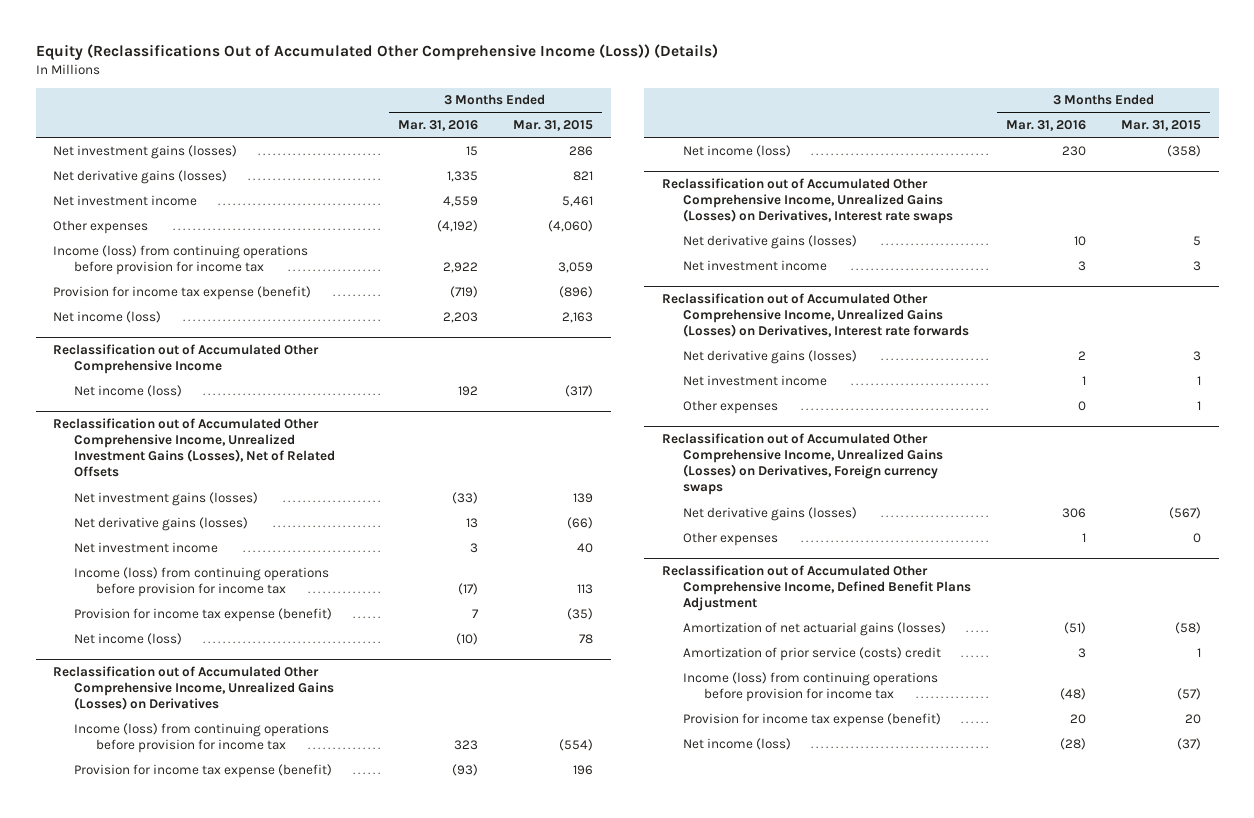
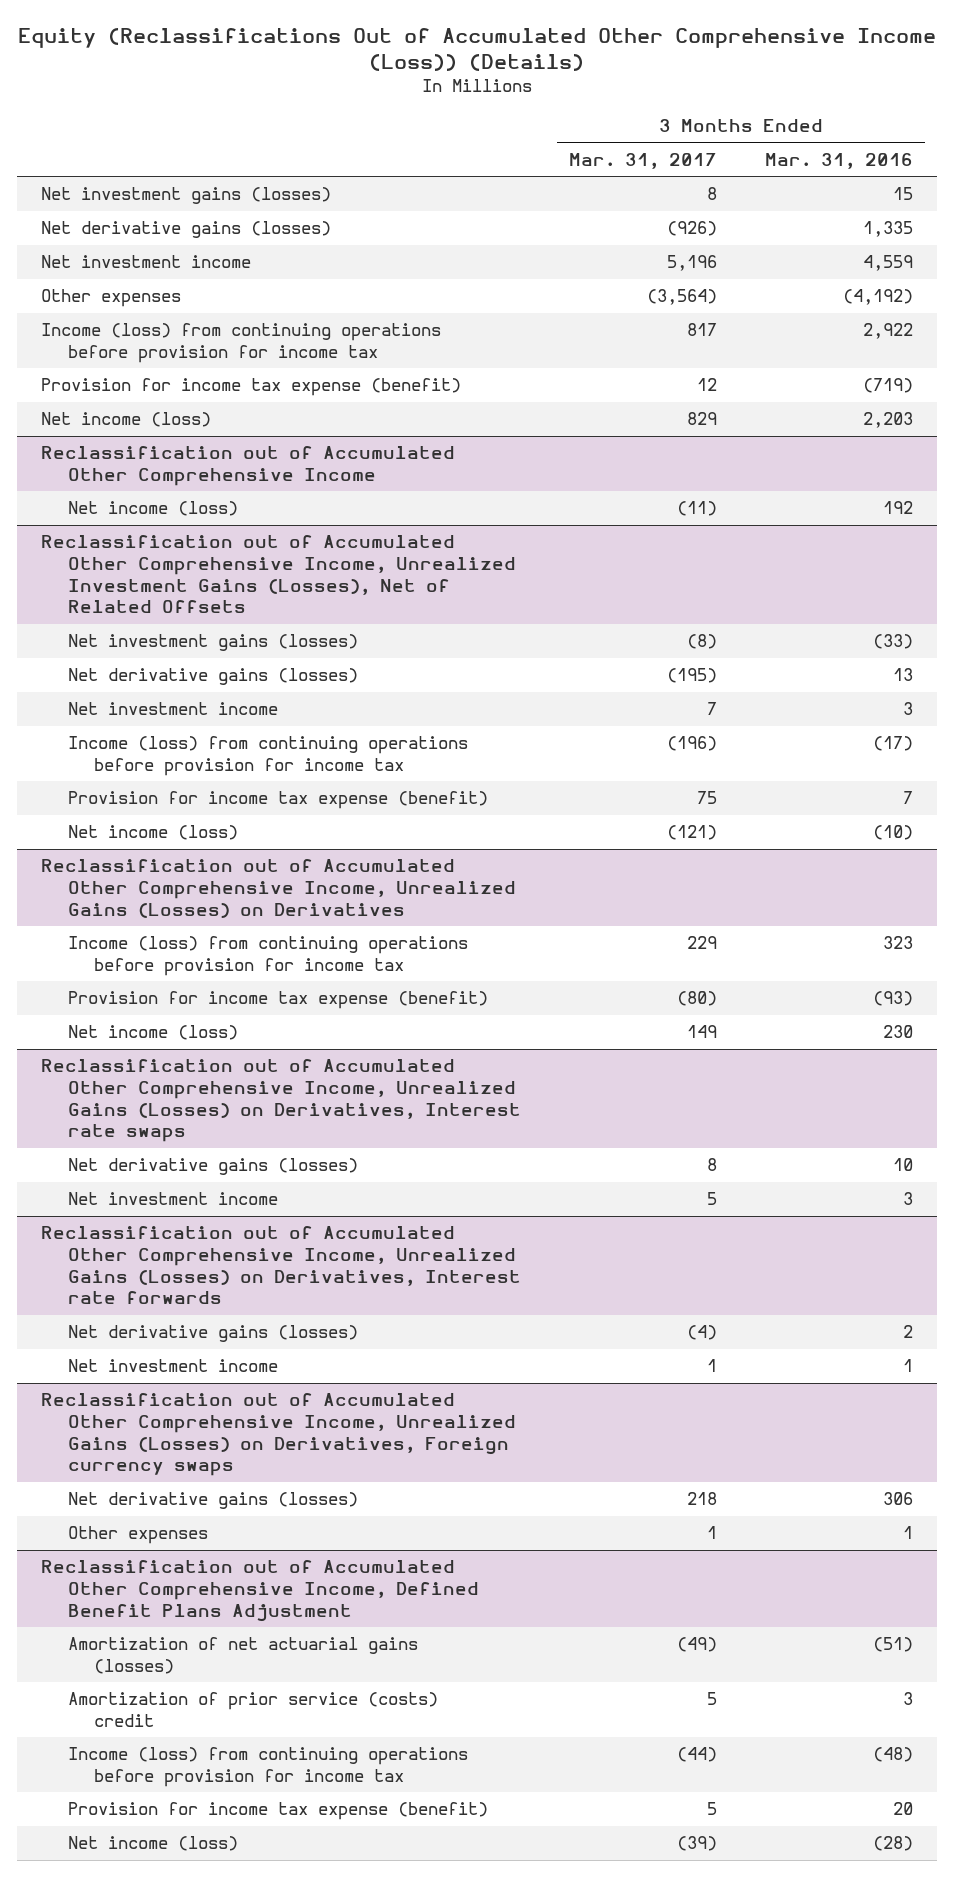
[512,120,593,132] Mar. 31, 2015 -> none
none -> [568,152,717,169] Mar. 31, 2017
[682,399,778,414] Other expenses -> none

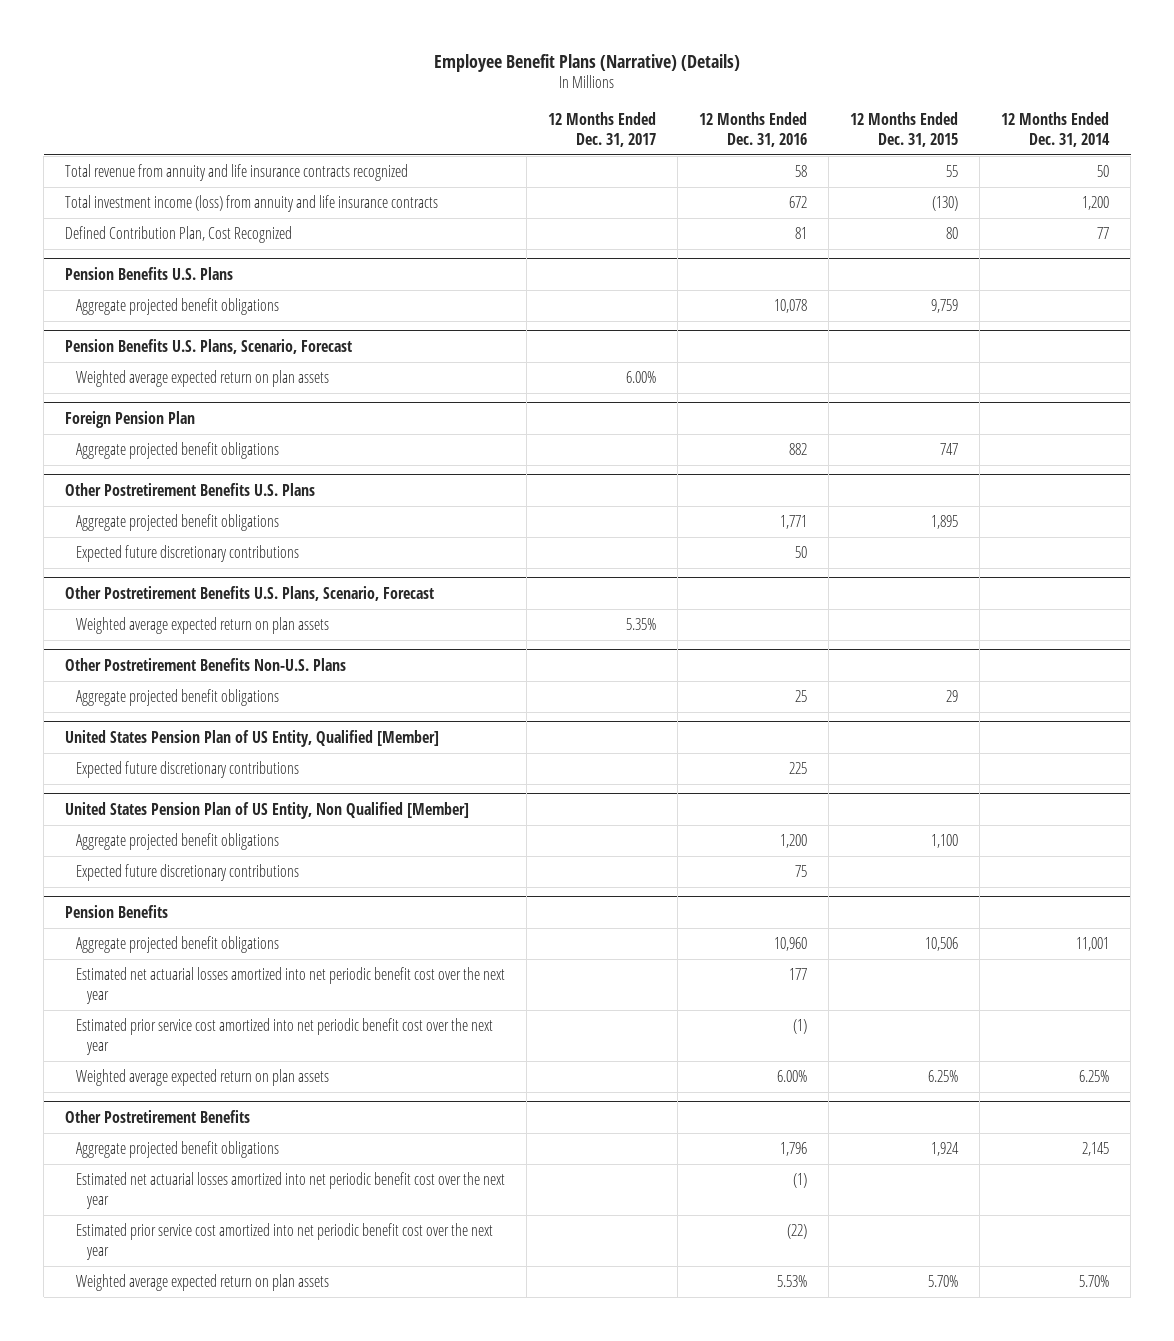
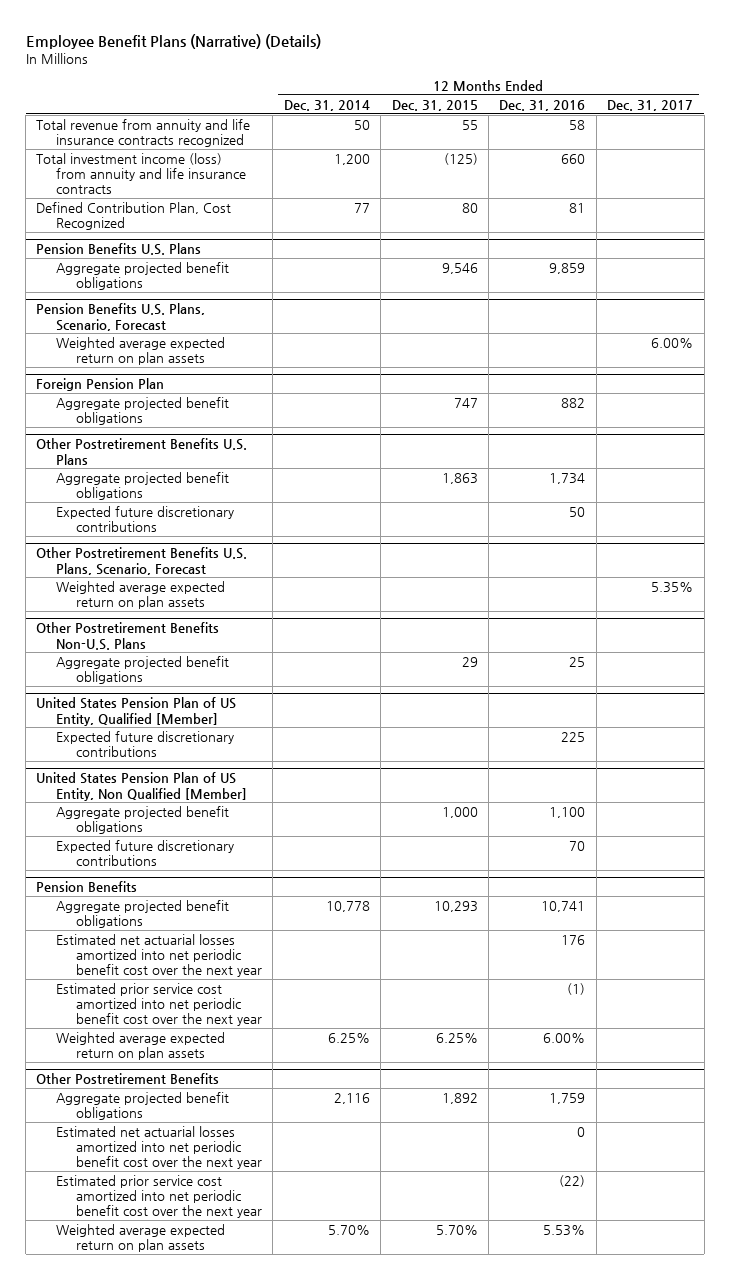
[789,196,808,209] 672 -> [561,153,586,164] 660
[932,196,959,212] (130) -> [443,152,478,165] (125)
[774,299,808,314] 10,078 -> [549,262,586,274] 9,859
[931,299,959,314] 9,759 -> [441,262,478,274] 9,546
[780,515,808,530] 1,771 -> [549,472,586,484] 1,734
[931,515,959,530] 1,895 -> [441,472,478,484] 1,863
[780,834,808,849] 1,200 -> [549,806,586,818] 1,100
[931,834,959,849] 1,100 -> [441,806,478,818] 1,000
[795,865,808,878] 75 -> [569,840,586,851] 70
[774,937,808,952] 10,960 -> [541,900,586,912] 10,741
[925,937,959,952] 10,506 -> [433,900,478,912] 10,293
[1076,937,1110,952] 11,001 -> [325,900,370,912] 10,778
[789,968,808,981] 177 -> [561,934,586,945] 176
[780,1142,808,1157] 1,796 -> [549,1092,586,1104] 1,759
[931,1142,960,1157] 1,924 -> [441,1092,478,1104] 1,892
[1082,1142,1110,1157] 2,145 -> [333,1092,370,1104] 2,116
[793,1173,808,1189] (1) -> [577,1126,586,1137] 0

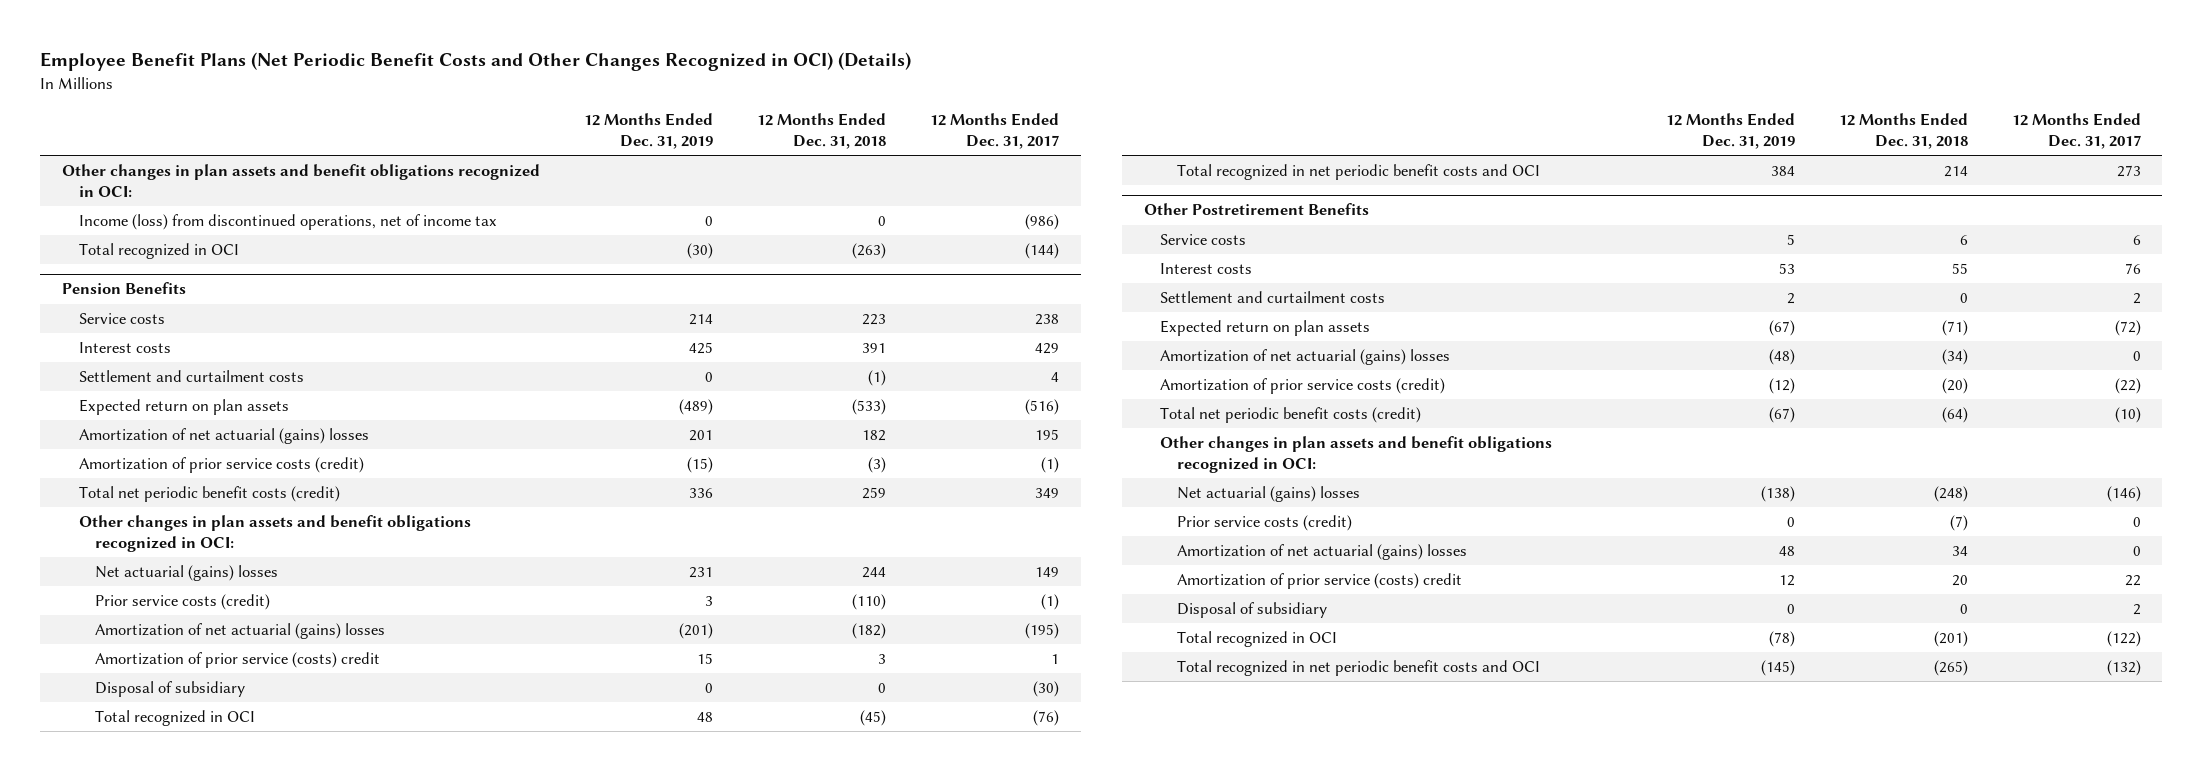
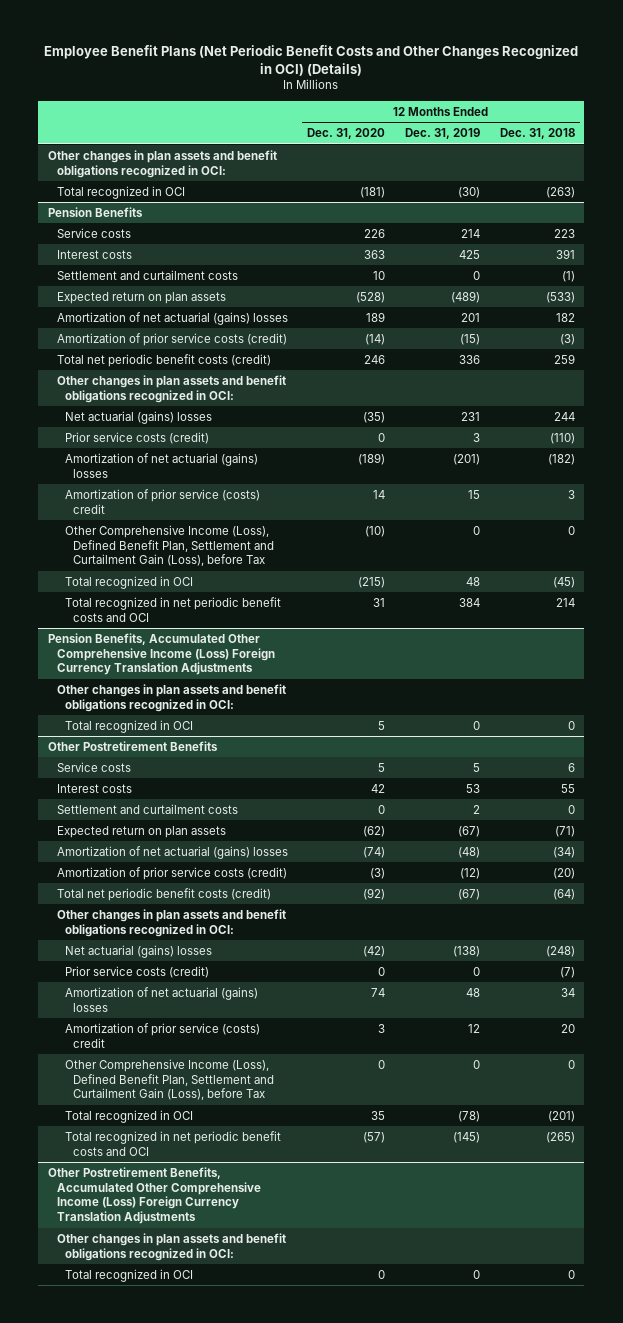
[929,112,1059,149] 12 Months Ended Dec. 31, 2017 -> none
none -> [307,128,386,140] Dec. 31, 2020
[78,213,497,230] Income (loss) from discontinued operations, net of income tax -> none
[94,680,245,697] Disposal of subsidiary -> none
none -> [64,524,275,567] Other Comprehensive Income (Loss), Defined Benefit Plan, Settlement and Curtailment Gain (Loss), before Tax
none -> [48,632,275,676] Pension Benefits, Accumulated Other Comprehensive Income (Loss) Foreign Currency Translation Adjustments
none -> [56,683,286,712] Other changes in plan assets and benefit obligations recognized in OCI:
none -> [64,719,193,733] Total recognized in OCI
[1176,601,1327,618] Disposal of subsidiary -> none
none -> [64,1058,275,1101] Other Comprehensive Income (Loss), Defined Benefit Plan, Settlement and Curtailment Gain (Loss), before Tax
none -> [48,1166,261,1225] Other Postretirement Benefits, Accumulated Other Comprehensive Income (Loss) Foreign Currency Translation Adjustments
none -> [56,1232,286,1261] Other changes in plan assets and benefit obligations recognized in OCI:
none -> [64,1268,193,1282] Total recognized in OCI

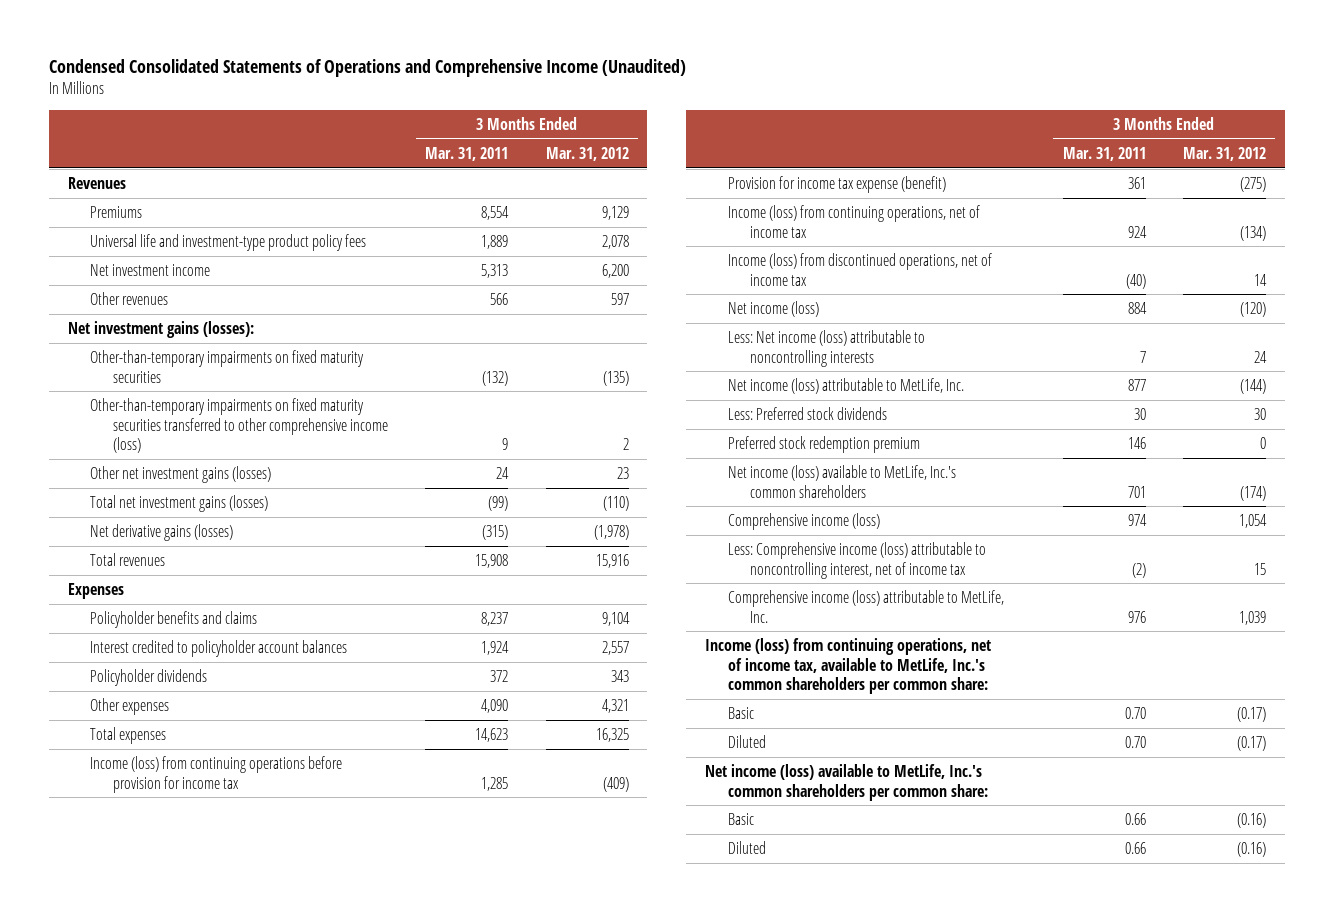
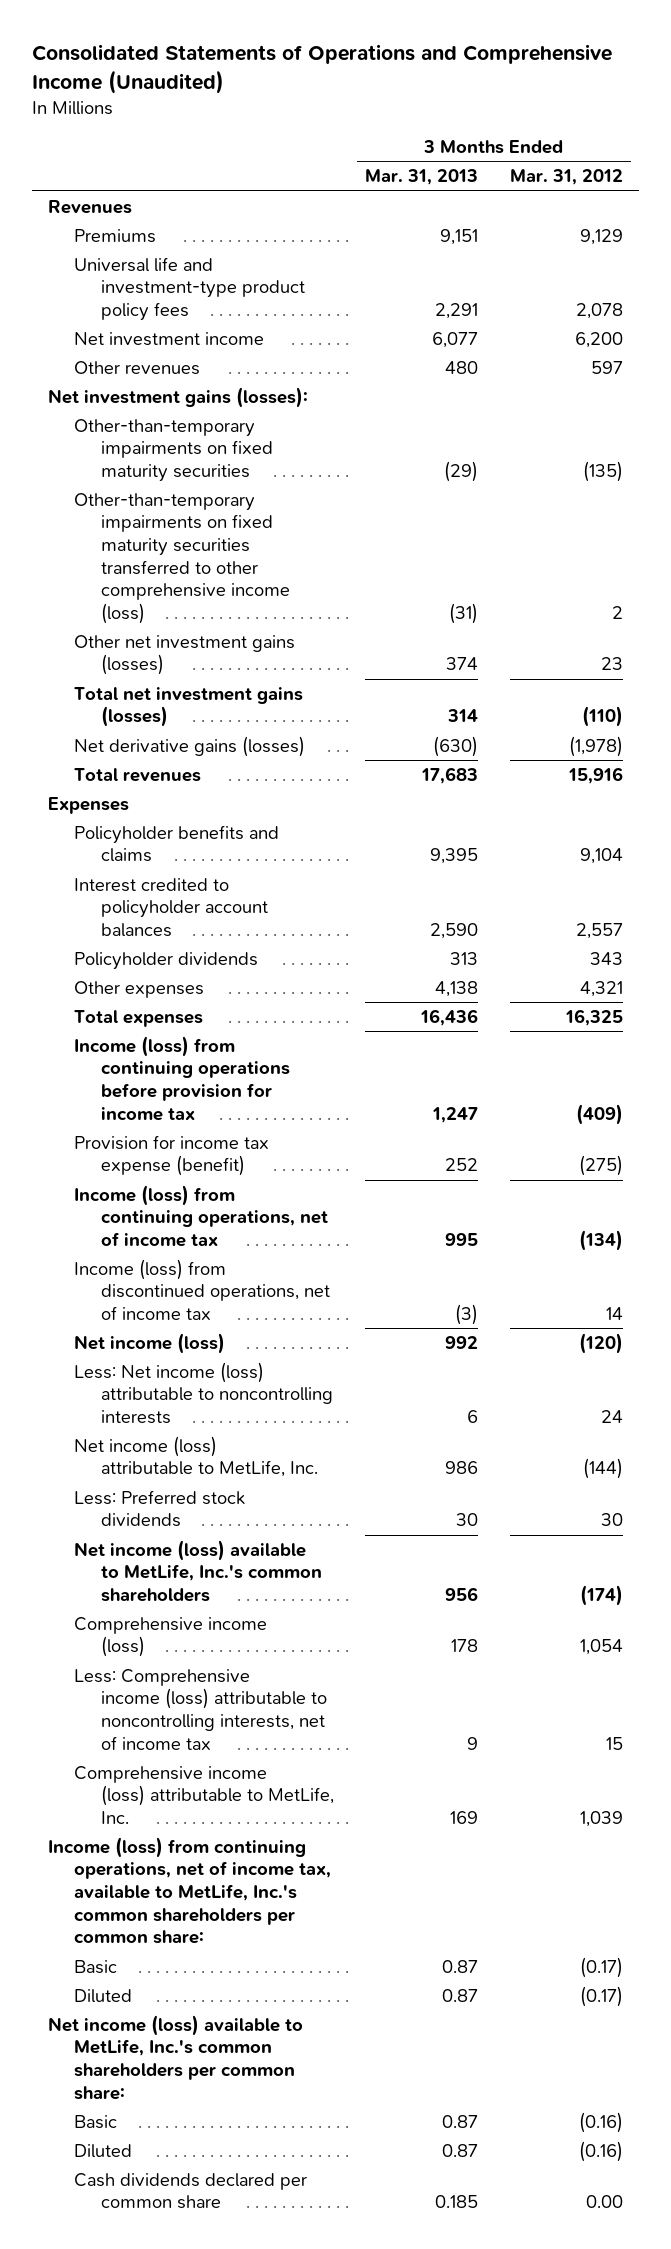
[49,59,687,78] Condensed Consolidated Statements of Operations and Comprehensive Income (Unaudited) -> [31,44,612,94] Consolidated Statements of Operations and Comprehensive Income (Unaudited)
[425,146,509,161] Mar. 31, 2011 -> none
none -> [365,169,479,186] Mar. 31, 2013
[727,435,920,453] Preferred stock redemption premium -> none
[727,541,986,579] Less: Comprehensive income (loss) attributable to noncontrolling interest, net of income tax -> [74,1668,327,1750] Less: Comprehensive income (loss) attributable to noncontrolling interests, net of income tax
none -> [74,2172,308,2210] Cash dividends declared per common share

